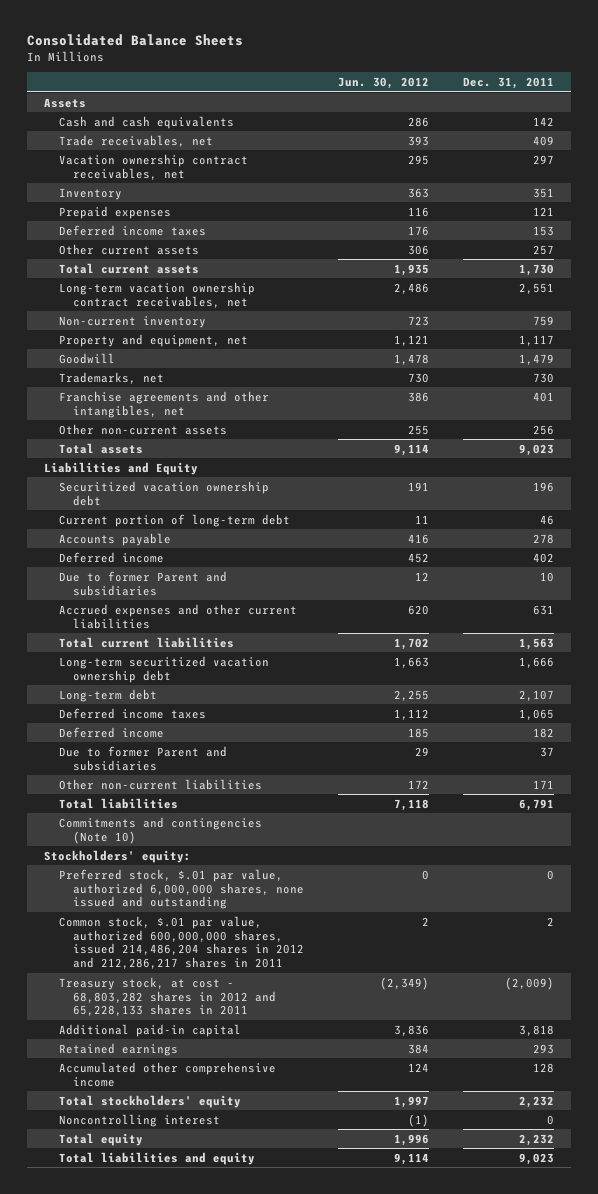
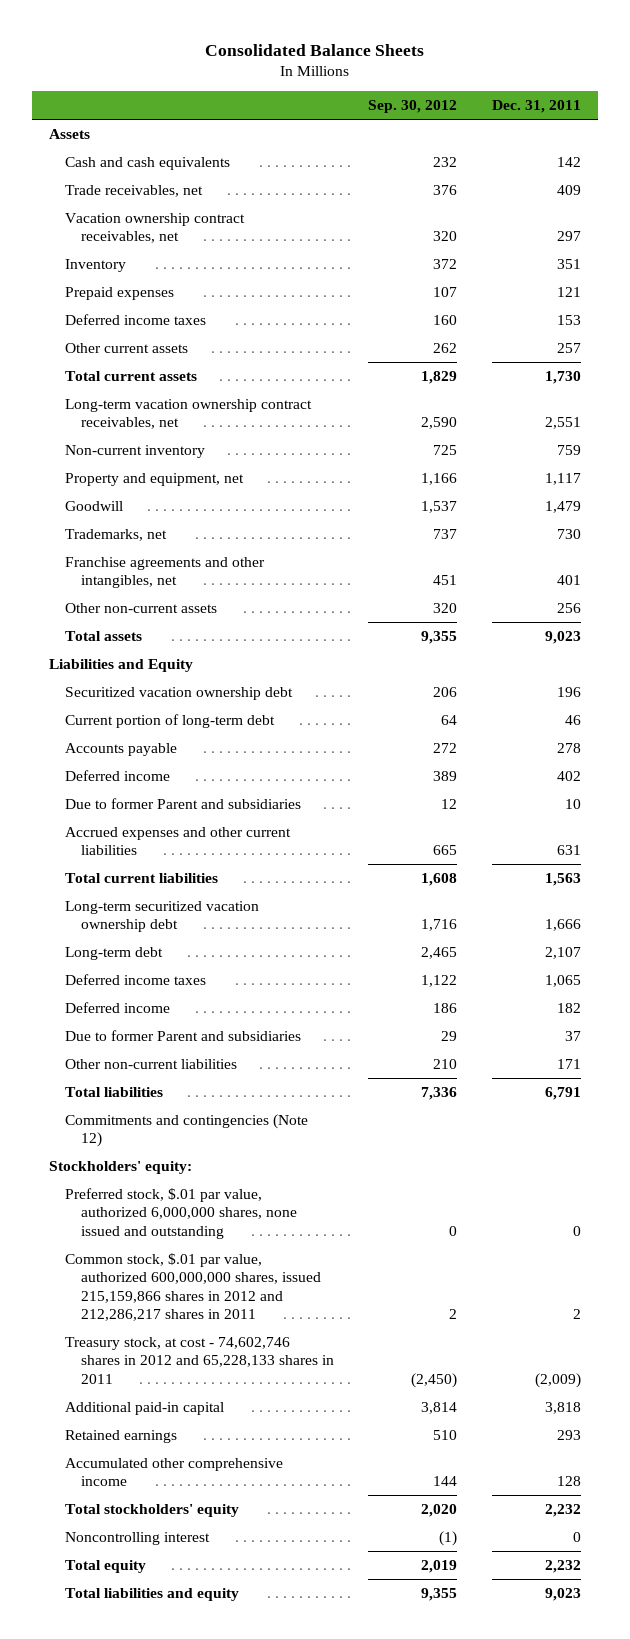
[338,77,430,90] Jun. 30, 2012 -> none
none -> [368,100,458,114] Sep. 30, 2012
[58,816,262,844] Commitments and contingencies (Note 10) -> [64,1113,308,1148] Commitments and contingencies (Note 12)
[58,915,304,969] Common stock, $.01 par value, authorized 600,000,000 shares, issued 214,486,204 shares in 2012 and 212,286,217 shares in 2011 -> [64,1252,321,1322] Common stock, $.01 par value, authorized 600,000,000 shares, issued 215,159,866 shares in 2012 and 212,286,217 shares in 2011
[58,976,276,1017] Treasury stock, at cost - 68,803,282 shares in 2012 and 65,228,133 shares in 2011 -> [64,1336,334,1384] Treasury stock, at cost - 74,602,746 shares in 2012 and 65,228,133 shares in 2011

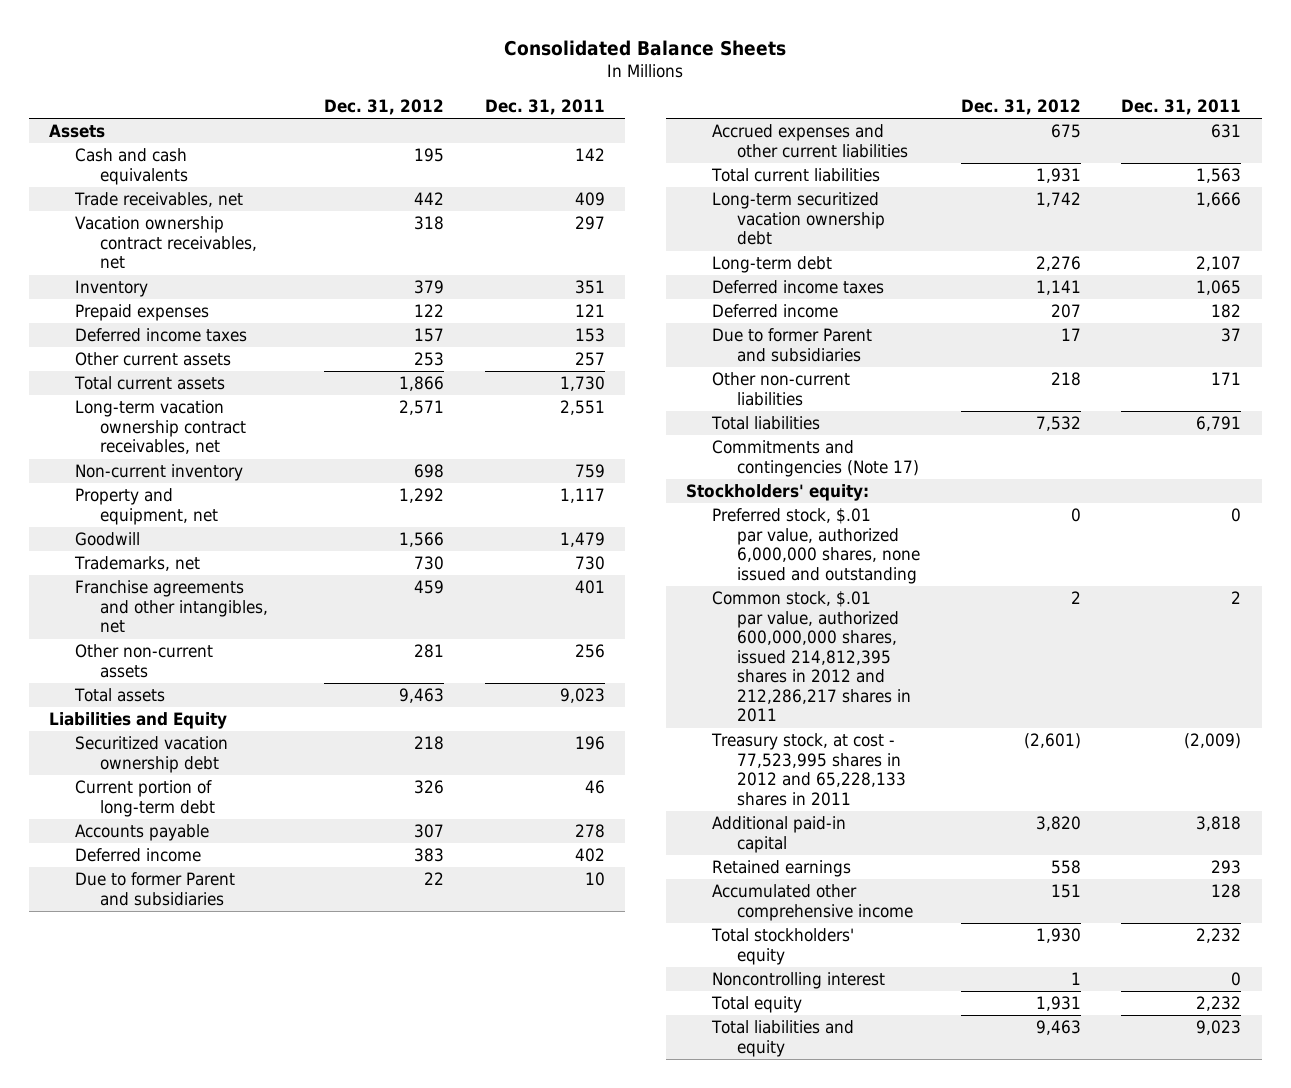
[368,100,458,114] Sep. 30, 2012 -> none
none -> [323,98,444,115] Dec. 31, 2012
[64,1113,308,1148] Commitments and contingencies (Note 12) -> [711,440,920,477] Commitments and contingencies (Note 17)
[64,1252,321,1322] Common stock, $.01 par value, authorized 600,000,000 shares, issued 215,159,866 shares in 2012 and 212,286,217 shares in 2011 -> [711,591,912,723] Common stock, $.01 par value, authorized 600,000,000 shares, issued 214,812,395 shares in 2012 and 212,286,217 shares in 2011
[64,1336,334,1384] Treasury stock, at cost - 74,602,746 shares in 2012 and 65,228,133 shares in 2011 -> [710,733,907,806] Treasury stock, at cost - 77,523,995 shares in 2012 and 65,228,133 shares in 2011

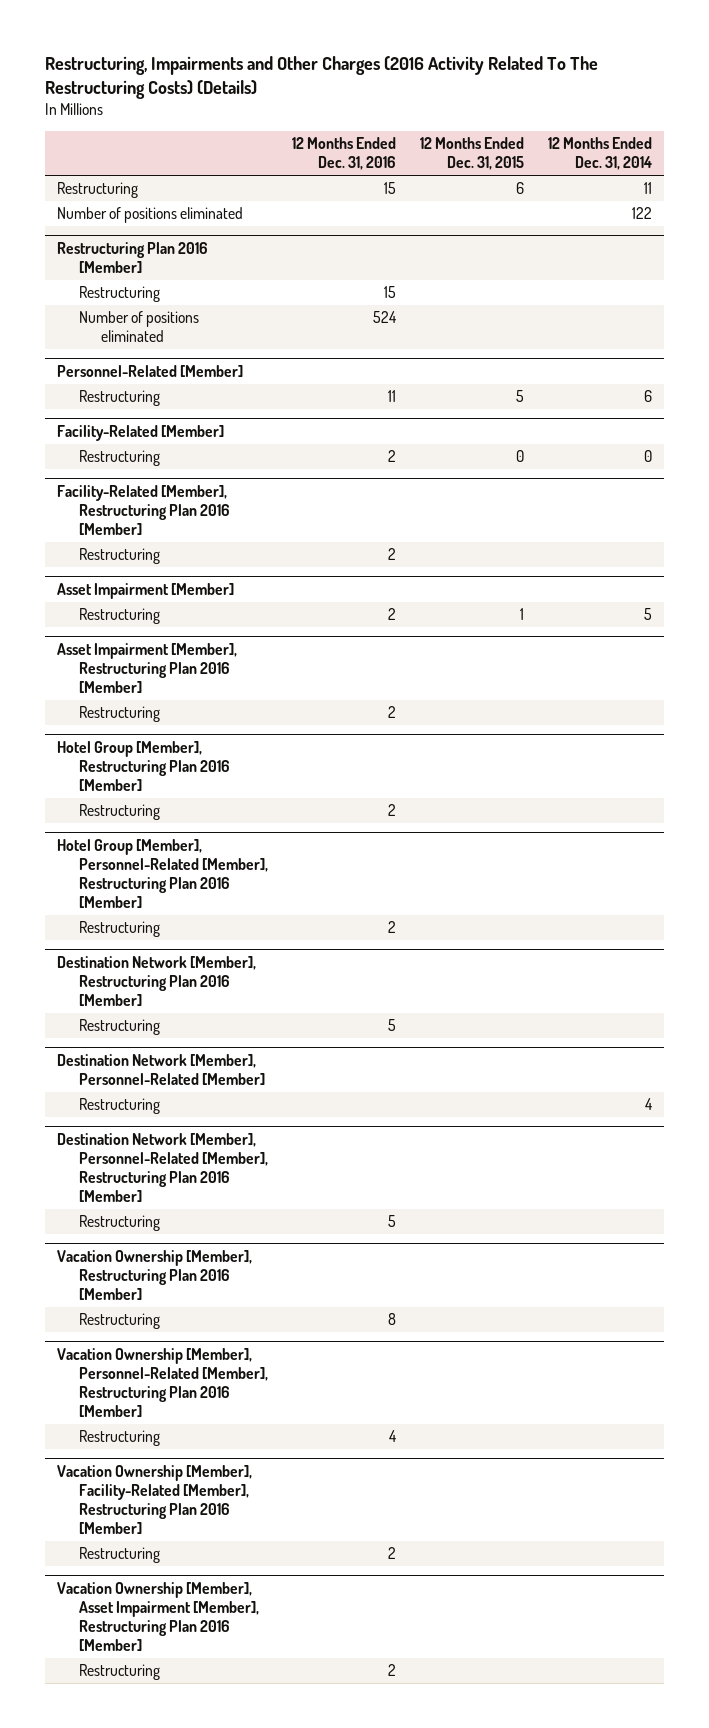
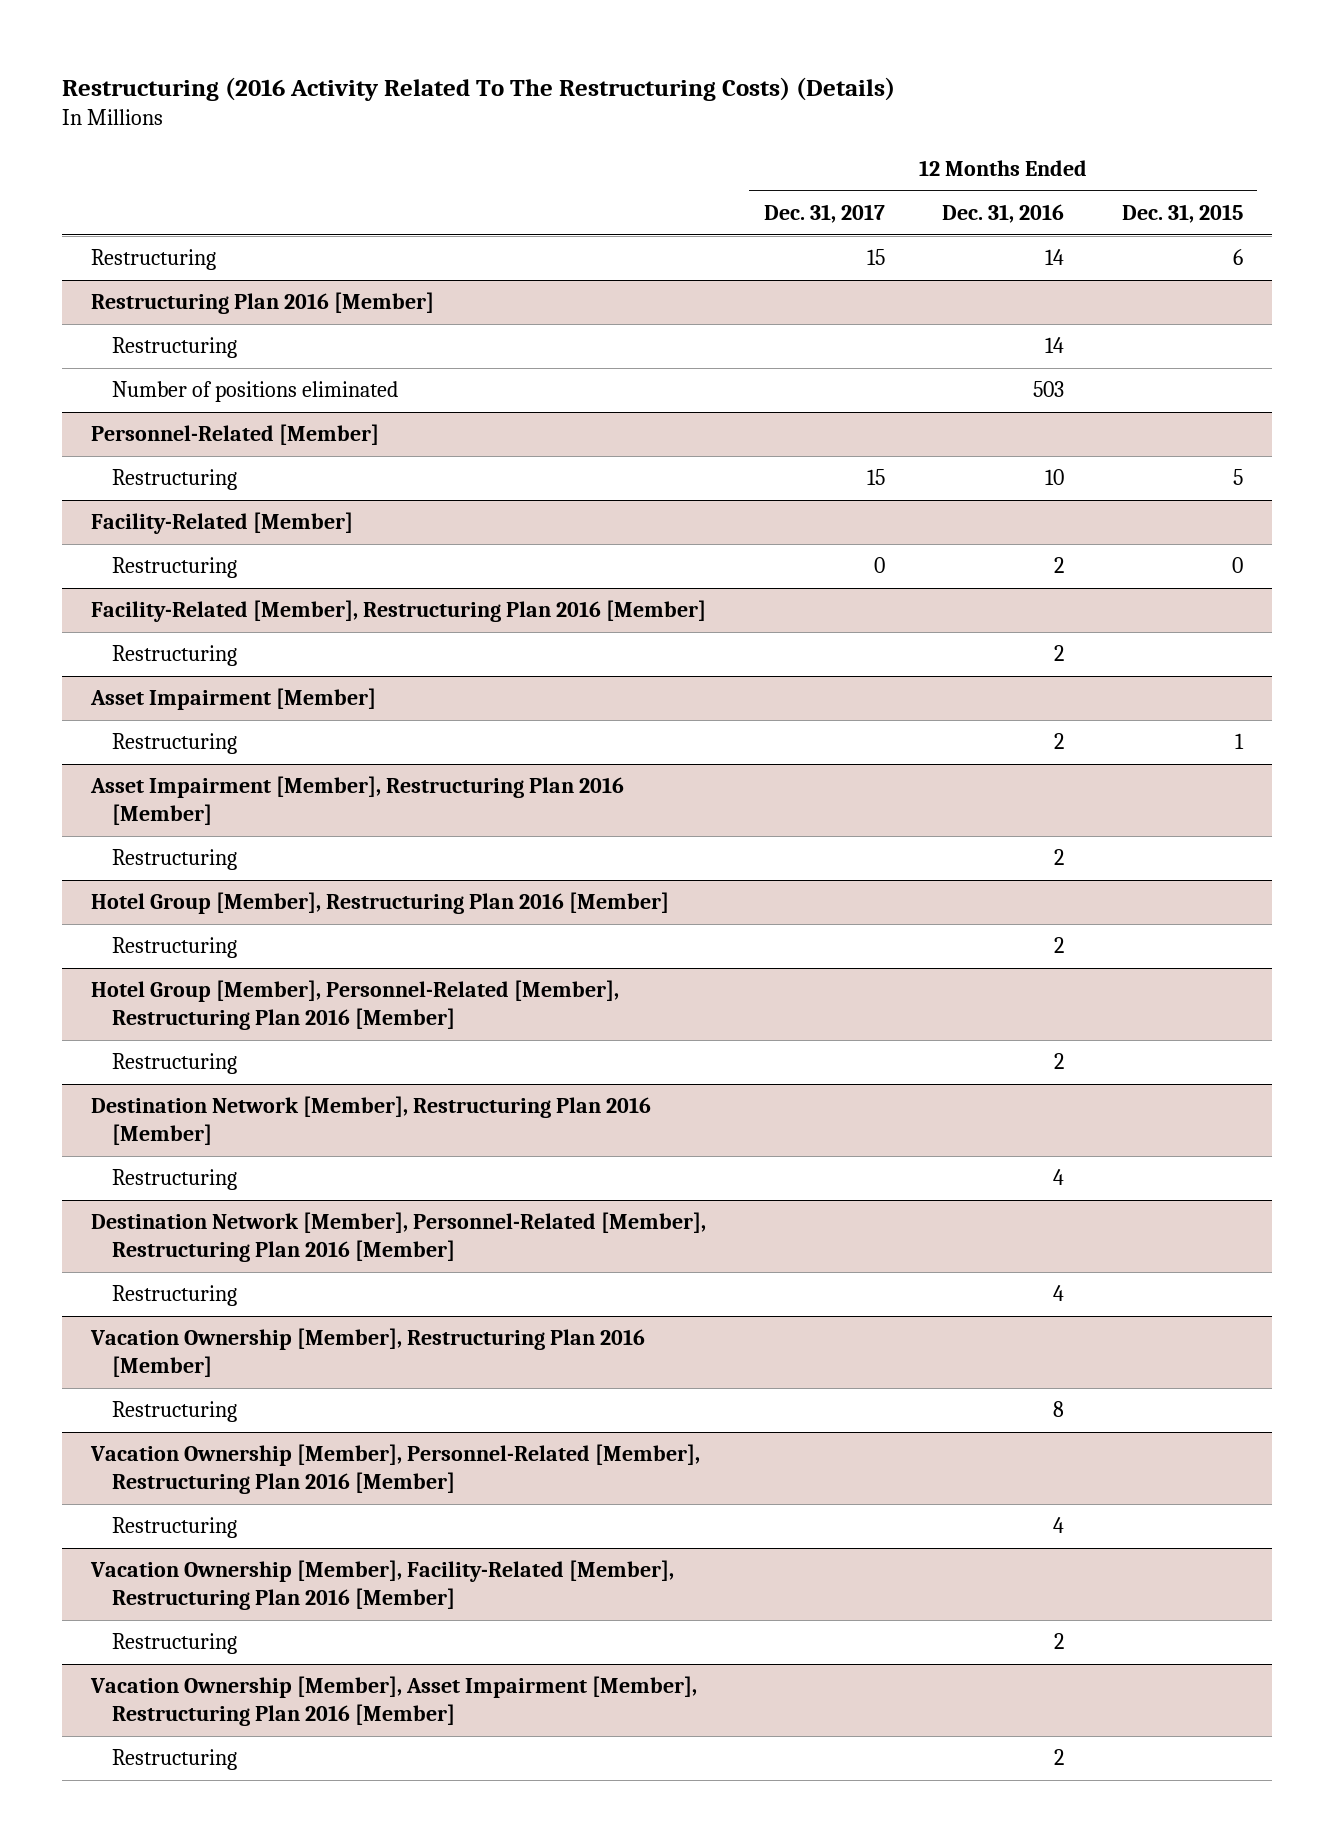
[45,55,599,99] Restructuring, Impairments and Other Charges (2016 Activity Related To The Restructuring Costs) (Details) -> [62,76,896,101] Restructuring (2016 Activity Related To The Restructuring Costs) (Details)
[547,137,652,171] 12 Months Ended Dec. 31, 2014 -> none
none -> [763,204,885,224] Dec. 31, 2017
[57,207,244,224] Number of positions eliminated -> none
[383,182,396,195] 15 -> [1045,249,1065,266] 14
[383,286,396,299] 15 -> [1045,337,1065,354] 14
[372,311,397,324] 524 -> [1033,381,1065,398] 503
[387,390,396,403] 11 -> [1045,469,1065,486] 10
[57,1053,265,1085] Destination Network [Member], Personnel-Related [Member] -> none
[78,1098,160,1115] Restructuring -> none
[387,1019,396,1032] 5 -> [1053,1169,1065,1186] 4
[387,1215,396,1228] 5 -> [1053,1285,1065,1302] 4

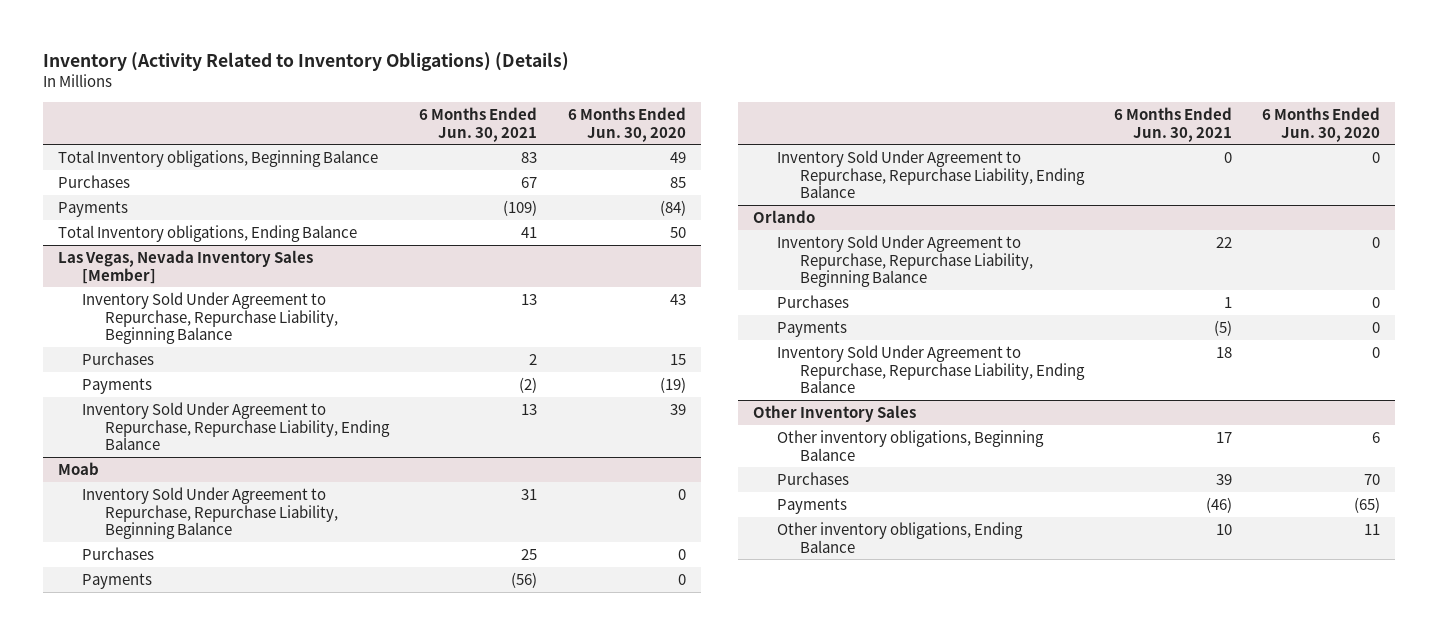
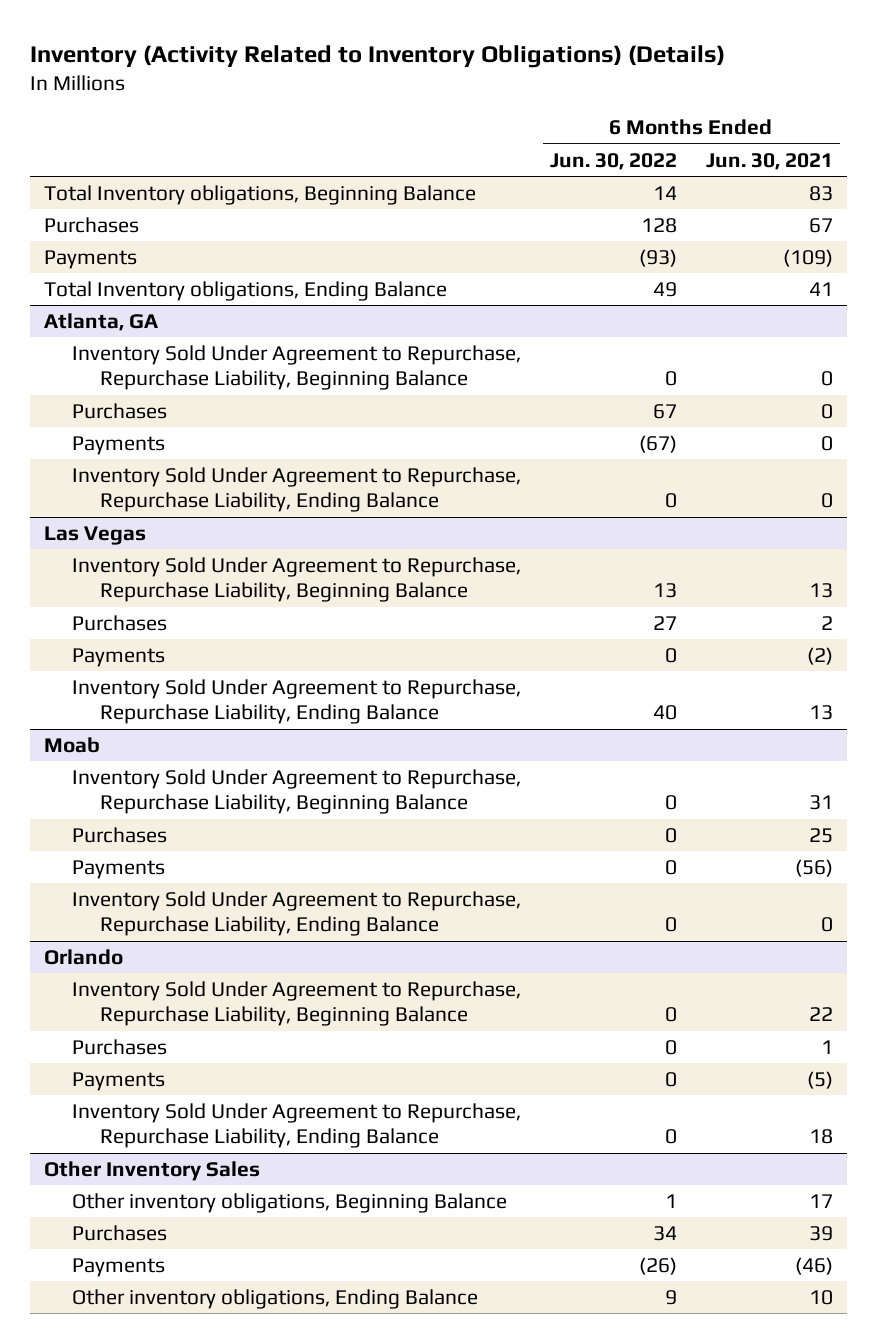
[567,106,686,142] 6 Months Ended Jun. 30, 2020 -> none
none -> [549,152,677,170] Jun. 30, 2022
none -> [44,313,159,332] Atlanta, GA
none -> [72,345,522,391] Inventory Sold Under Agreement to Repurchase, Repurchase Liability, Beginning Balance
none -> [72,403,168,420] Purchases
none -> [72,436,166,456] Payments
none -> [72,467,522,513] Inventory Sold Under Agreement to Repurchase, Repurchase Liability, Ending Balance
[58,249,314,284] Las Vegas, Nevada Inventory Sales [Member] -> [44,526,147,546] Las Vegas

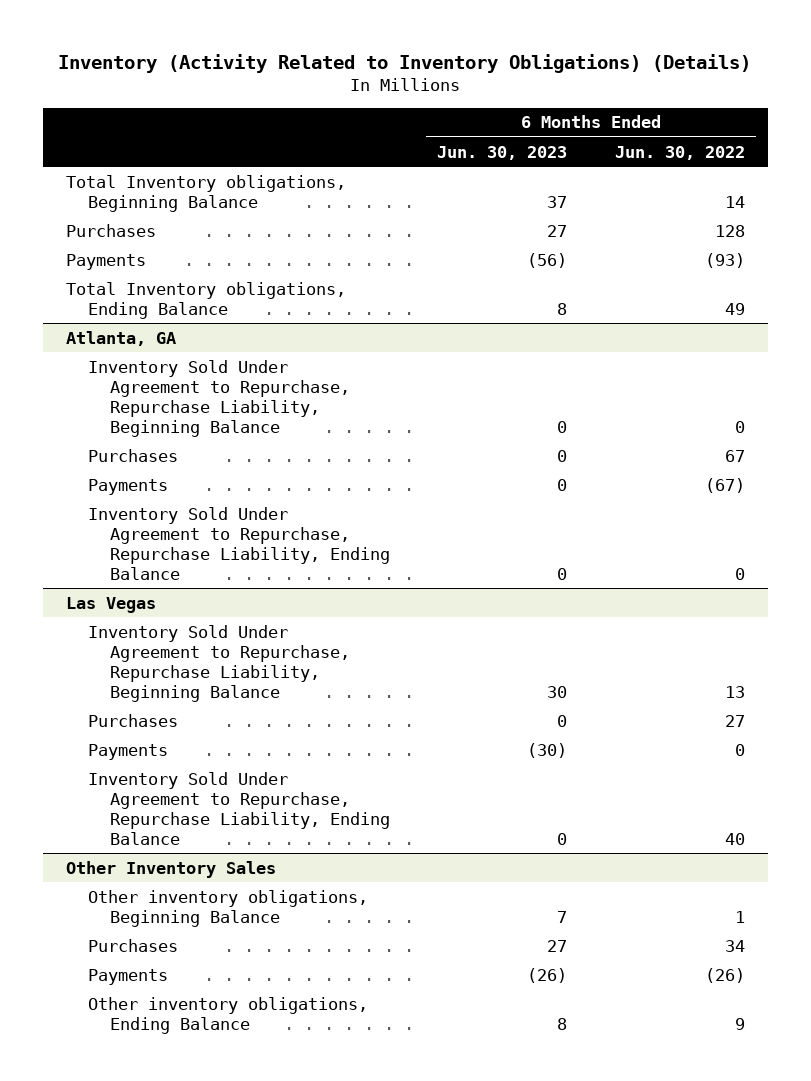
[705,152,833,170] Jun. 30, 2021 -> none
none -> [437,145,568,160] Jun. 30, 2023
[44,737,101,754] Moab -> none
[72,769,522,815] Inventory Sold Under Agreement to Repurchase, Repurchase Liability, Beginning Balance -> none
[72,827,168,844] Purchases -> none
[72,860,166,880] Payments -> none
[72,891,522,937] Inventory Sold Under Agreement to Repurchase, Repurchase Liability, Ending Balance -> none
[44,949,124,966] Orlando -> none
[72,981,522,1027] Inventory Sold Under Agreement to Repurchase, Repurchase Liability, Beginning Balance -> none
[72,1039,168,1056] Purchases -> none
[72,1072,166,1092] Payments -> none
[72,1103,522,1149] Inventory Sold Under Agreement to Repurchase, Repurchase Liability, Ending Balance -> none

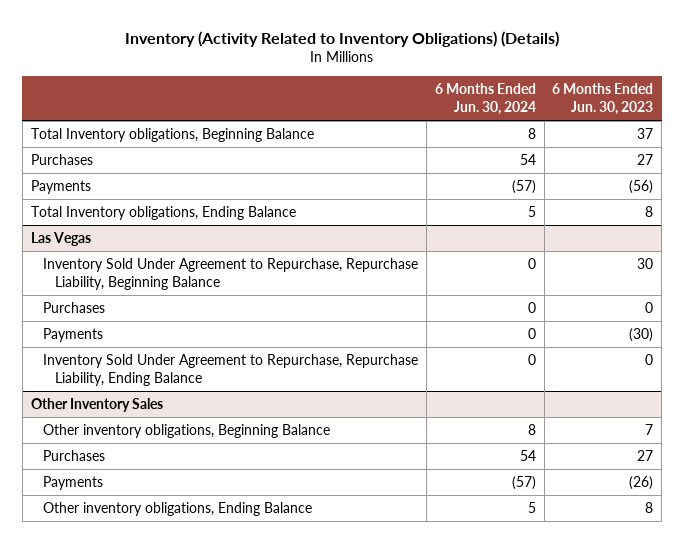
[614,145,745,160] Jun. 30, 2022 -> none
none -> [434,83,536,116] 6 Months Ended Jun. 30, 2024
[66,330,177,346] Atlanta, GA -> none
[88,359,351,437] Inventory Sold Under Agreement to Repurchase, Repurchase Liability, Beginning Balance -> none
[88,448,179,462] Purchases -> none
[88,478,169,495] Payments -> none
[88,506,391,580] Inventory Sold Under Agreement to Repurchase, Repurchase Liability, Ending Balance -> none

